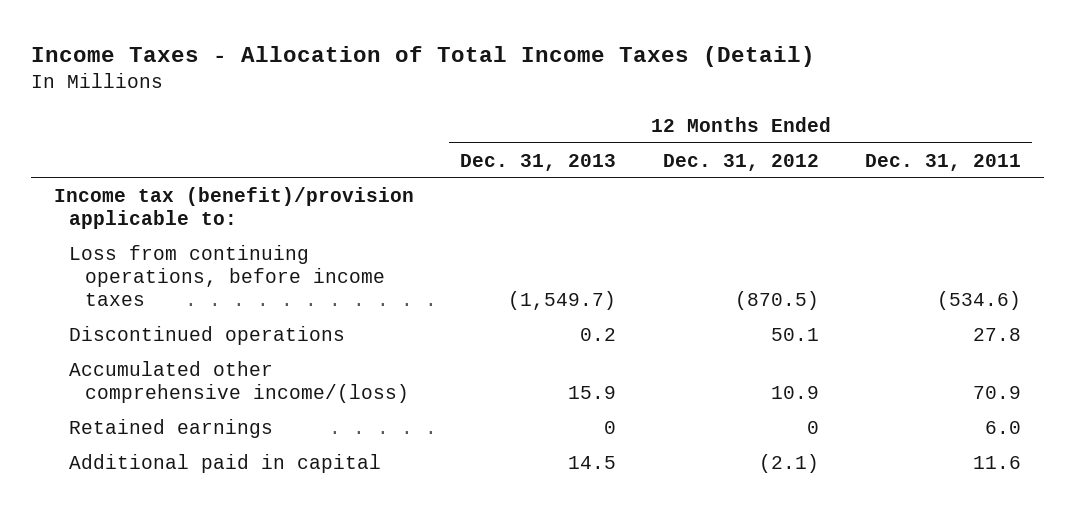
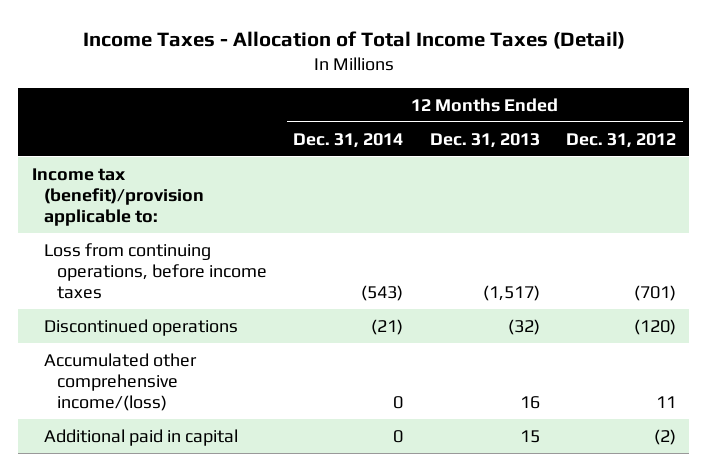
[864,153,1021,171] Dec. 31, 2011 -> none
none -> [293,132,404,148] Dec. 31, 2014
[69,418,274,438] Retained earnings -> none
[508,290,617,310] (1,549.7) -> [482,284,540,301] (1,517)
[734,290,819,310] (870.5) -> [634,284,677,301] (701)
[580,327,617,341] 0.2 -> [507,318,540,335] (32)
[770,327,819,341] 50.1 -> [634,318,677,335] (120)
[568,385,617,399] 15.9 -> [519,395,540,409] 16
[770,385,819,399] 10.9 -> [656,395,677,408] 11
[568,455,617,469] 14.5 -> [519,429,540,443] 15
[758,453,819,473] (2.1) -> [654,428,677,445] (2)

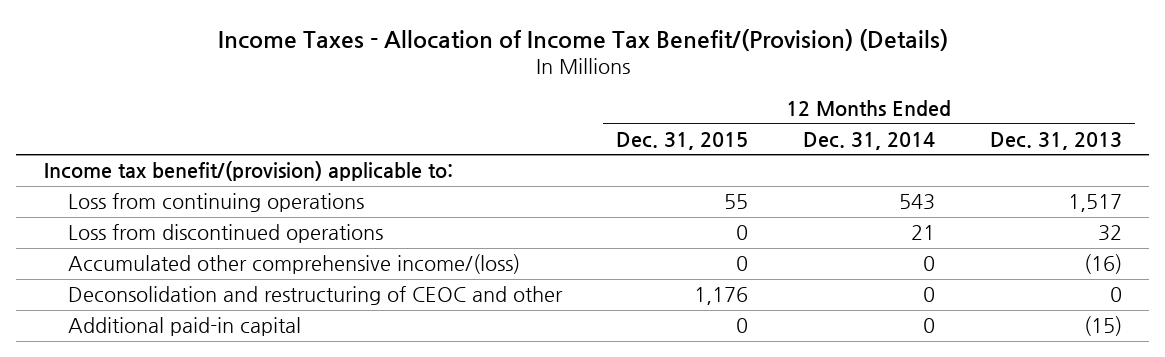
[82,30,625,49] Income Taxes - Allocation of Total Income Taxes (Detail) -> [217,28,948,51] Income Taxes - Allocation of Income Tax Benefit/(Provision) (Details)
[566,132,677,148] Dec. 31, 2012 -> none
none -> [616,131,749,150] Dec. 31, 2015
[31,167,205,226] Income tax (benefit)/provision applicable to: -> [43,161,453,182] Income tax benefit/(provision) applicable to:
[44,242,267,299] Loss from continuing operations, before income taxes -> [67,193,364,213] Loss from continuing operations
[361,284,404,301] (543) -> [899,194,936,211] 543
[482,284,540,301] (1,517) -> [1067,194,1122,213] 1,517
[44,318,239,336] Discontinued operations -> [67,224,383,244] Loss from discontinued operations
[371,318,404,335] (21) -> [911,225,936,241] 21
[507,318,540,335] (32) -> [1097,225,1122,242] 32
[519,395,540,409] 16 -> [1083,254,1122,275] (16)
none -> [67,286,563,306] Deconsolidation and restructuring of CEOC and other
[44,428,239,446] Additional paid in capital -> [67,317,301,337] Additional paid-in capital
[519,429,540,443] 15 -> [1083,316,1122,337] (15)

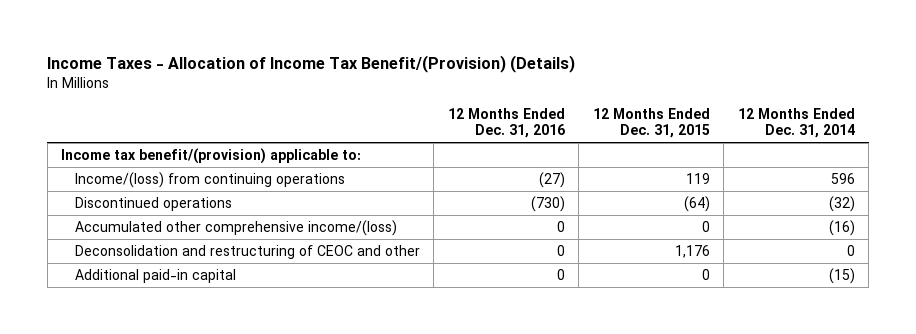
[989,131,1122,150] Dec. 31, 2013 -> none
none -> [447,107,565,139] 12 Months Ended Dec. 31, 2016
[67,193,364,213] Loss from continuing operations -> [74,171,345,188] Income/(loss) from continuing operations
[724,194,749,210] 55 -> [685,172,710,184] 119
[899,194,936,211] 543 -> [830,172,855,184] 596
[67,224,383,244] Loss from discontinued operations -> [74,196,232,211] Discontinued operations
[736,225,749,241] 0 -> [683,195,710,212] (64)
[911,225,936,241] 21 -> [828,195,855,212] (32)
[923,256,936,272] 0 -> [828,219,855,236] (16)
[923,318,936,334] 0 -> [828,267,855,284] (15)

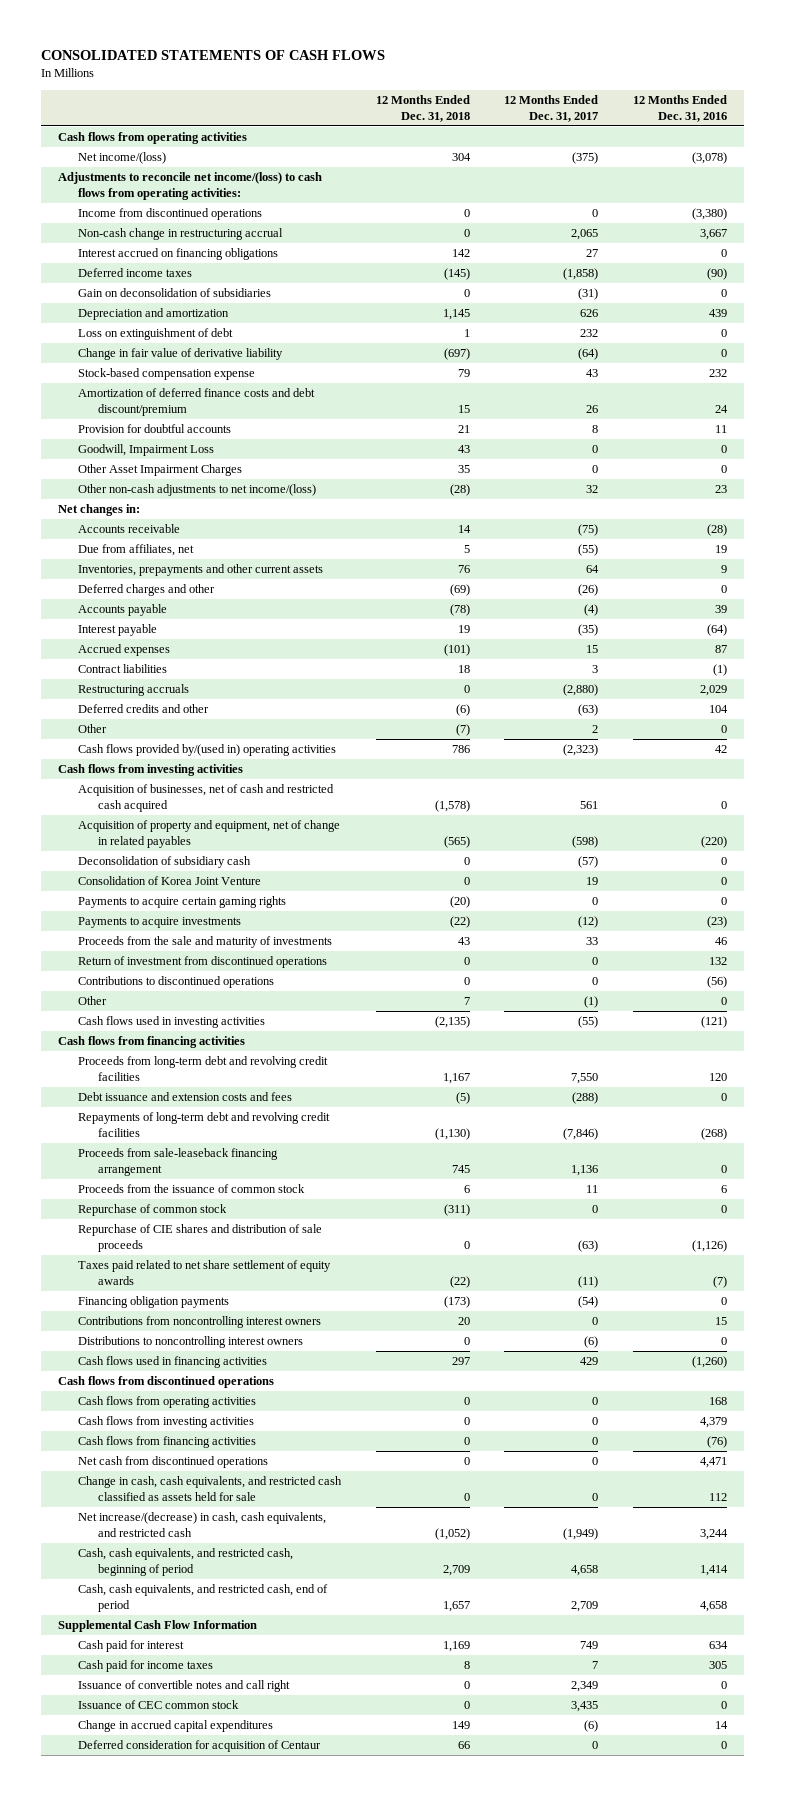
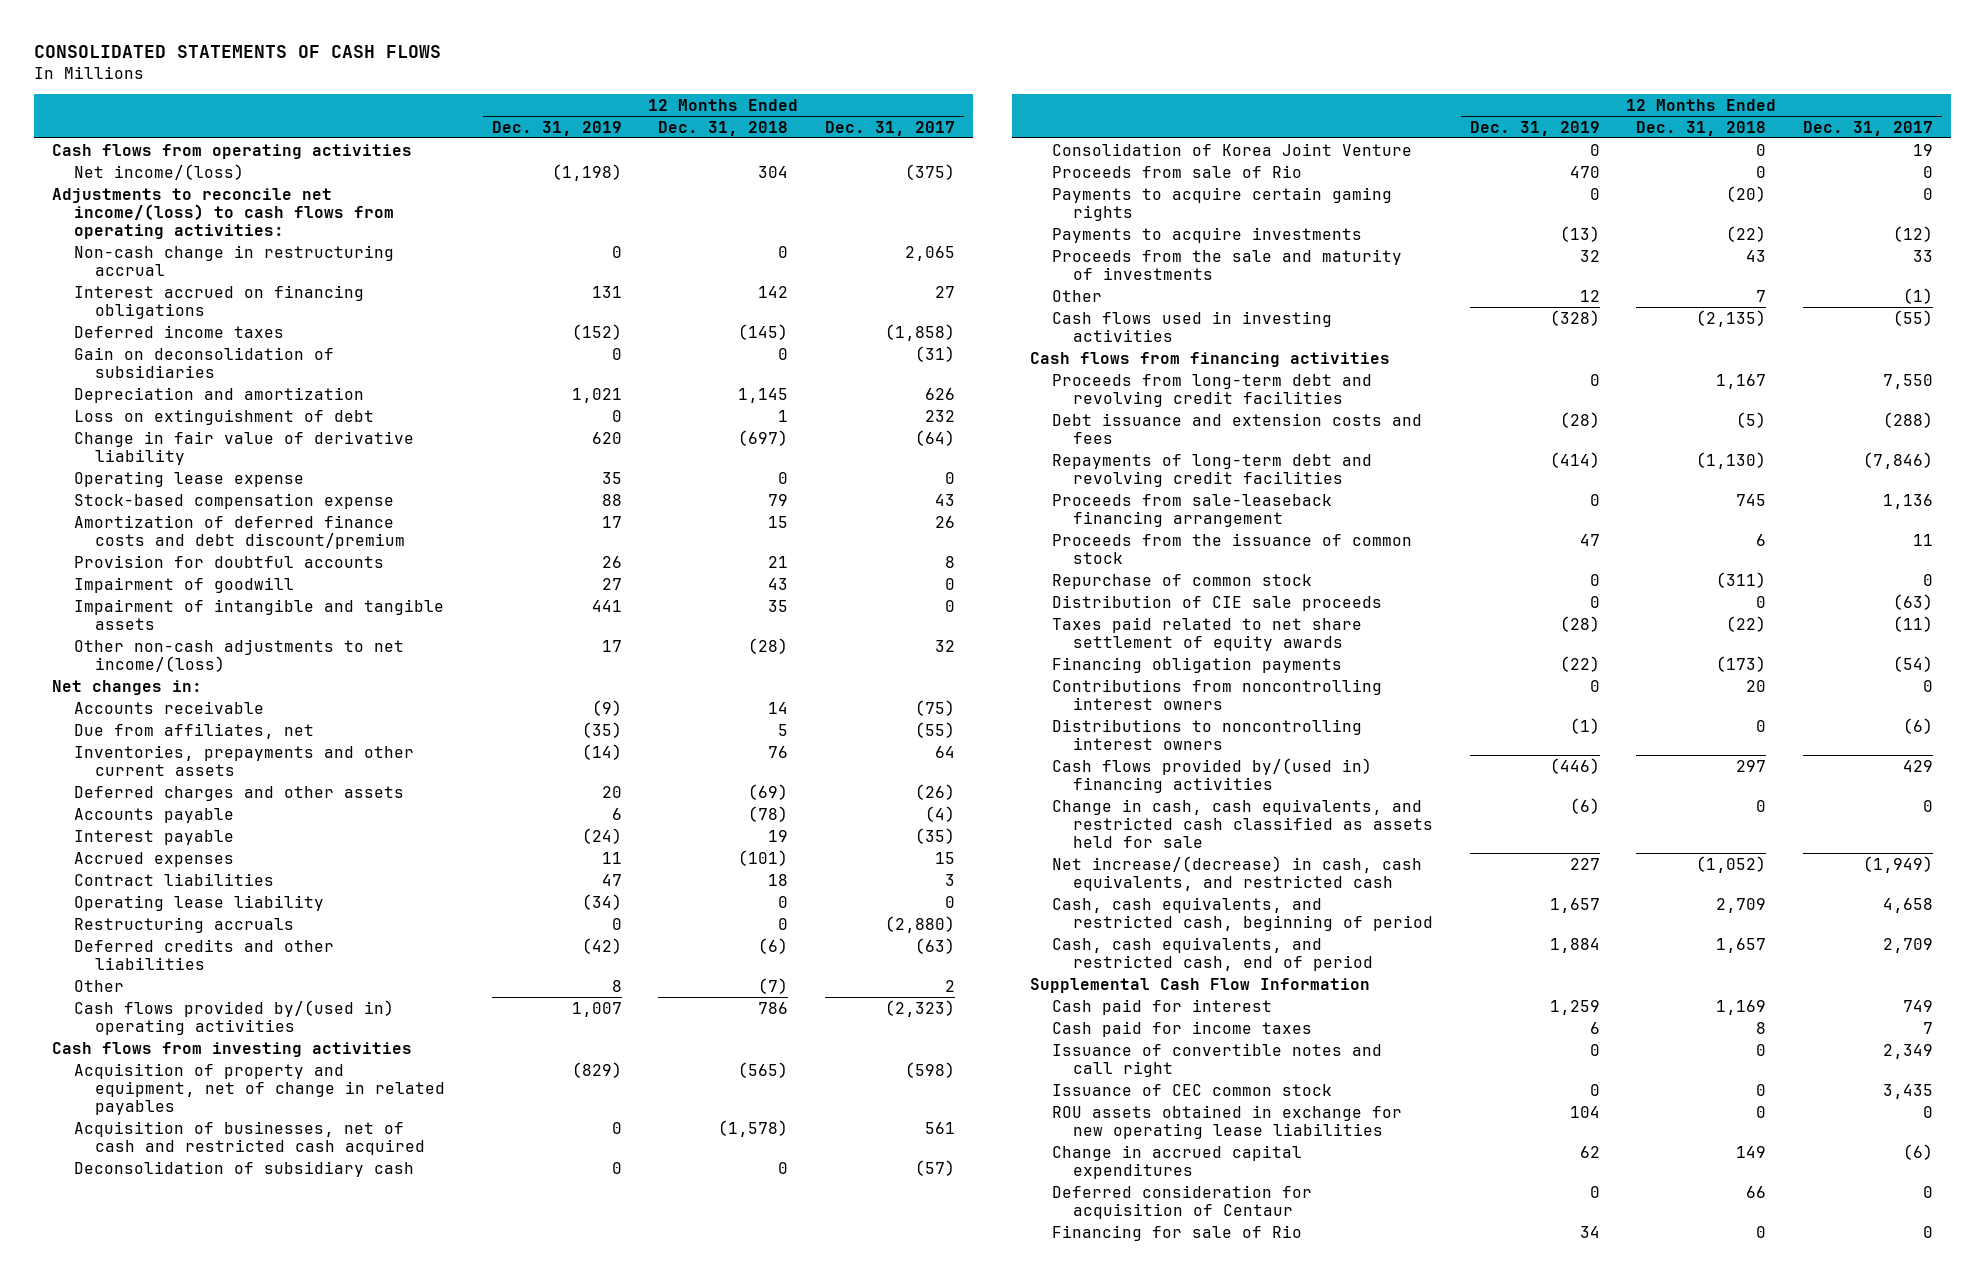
[632,95,727,123] 12 Months Ended Dec. 31, 2016 -> none
none -> [491,120,622,136] Dec. 31, 2019
[77,208,262,221] Income from discontinued operations -> none
none -> [73,470,304,487] Operating lease expense
[77,444,214,457] Goodwill, Impairment Loss -> [73,576,294,593] Impairment of goodwill
[77,464,242,477] Other Asset Impairment Charges -> [73,598,444,630] Impairment of intangible and tangible assets
[77,584,215,597] Deferred charges and other -> [73,785,404,801] Deferred charges and other assets
none -> [73,894,324,911] Operating lease liability
[77,704,209,714] Deferred credits and other -> [73,938,334,970] Deferred credits and other liabilities
[77,784,334,813] Acquisition of businesses, net of cash and restricted cash acquired -> [73,1120,426,1155] Acquisition of businesses, net of cash and restricted cash acquired
none -> [1051,164,1302,178] Proceeds from sale of Rio
[77,956,327,969] Return of investment from discontinued operations -> none
[77,976,274,989] Contributions to discontinued operations -> none
[77,1224,322,1253] Repurchase of CIE shares and distribution of sale proceeds -> [1051,594,1382,611] Distribution of CIE sale proceeds
[58,1376,275,1389] Cash flows from discontinued operations -> none
[77,1396,256,1409] Cash flows from operating activities -> none
[77,1416,254,1429] Cash flows from investing activities -> none
[77,1436,256,1449] Cash flows from financing activities -> none
[77,1456,268,1469] Net cash from discontinued operations -> none
[77,1356,267,1369] Cash flows used in financing activities -> [1051,757,1372,793] Cash flows provided by/(used in) financing activities
none -> [1051,1104,1402,1139] ROU assets obtained in exchange for new operating lease liabilities
none -> [1051,1224,1302,1241] Financing for sale of Rio

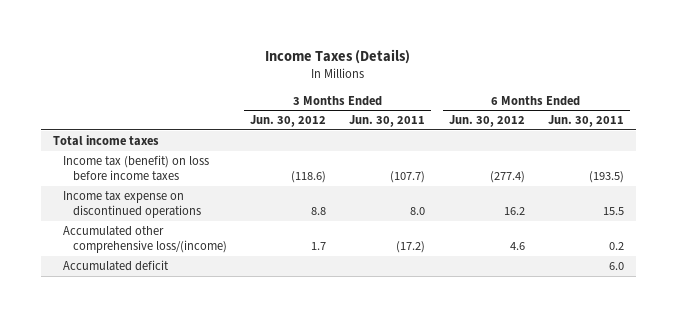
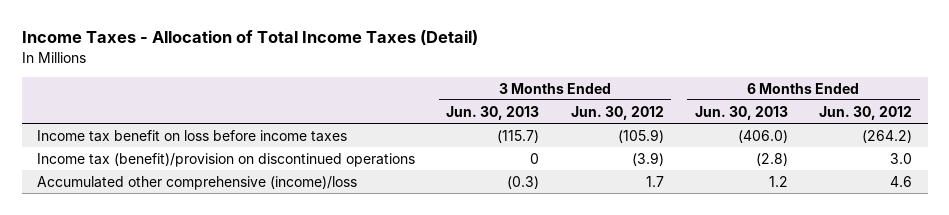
[265,48,411,64] Income Taxes (Details) -> [21,30,478,46] Income Taxes - Allocation of Total Income Taxes (Detail)
[349,115,426,128] Jun. 30, 2011 -> none
[548,115,625,128] Jun. 30, 2011 -> none
none -> [446,105,540,120] Jun. 30, 2013
none -> [694,105,788,120] Jun. 30, 2013
[52,134,159,146] Total income taxes -> none
[62,259,169,271] Accumulated deficit -> none
[62,154,209,182] Income tax (benefit) on loss before income taxes -> [37,129,348,142] Income tax benefit on loss before income taxes
[291,171,327,184] (118.6) -> [617,128,664,143] (105.9)
[489,171,525,184] (277.4) -> [862,129,913,143] (264.2)
[62,190,201,219] Income tax expense on discontinued operations -> [37,152,416,167] Income tax (benefit)/provision on discontinued operations
[311,207,327,216] 8.8 -> [631,151,664,166] (3.9)
[503,207,525,216] 16.2 -> [890,152,913,164] 3.0
[62,225,227,254] Accumulated other comprehensive loss/(income) -> [37,175,358,190] Accumulated other comprehensive (income)/loss

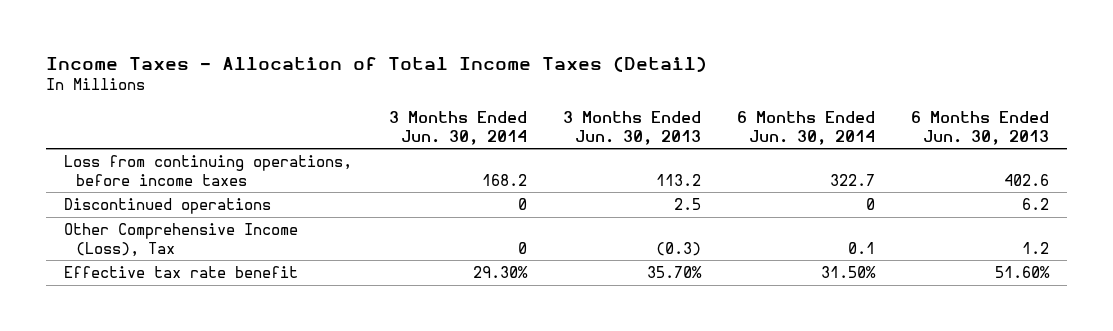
[570,105,664,120] Jun. 30, 2012 -> none
[819,105,913,120] Jun. 30, 2012 -> none
none -> [388,111,527,145] 3 Months Ended Jun. 30, 2014
none -> [736,111,875,145] 6 Months Ended Jun. 30, 2014
[37,129,348,142] Income tax benefit on loss before income taxes -> [64,155,353,186] Loss from continuing operations, before income taxes
[497,129,540,143] (115.7) -> [655,173,701,186] 113.2
[737,129,788,143] (406.0) -> [1003,173,1049,186] 402.6
[37,152,416,167] Income tax (benefit)/provision on discontinued operations -> [64,198,272,215] Discontinued operations
[530,152,540,164] 0 -> [673,198,701,211] 2.5
[755,152,788,166] (2.8) -> [1021,198,1049,211] 6.2
[37,175,358,190] Accumulated other comprehensive (income)/loss -> [64,223,299,257] Other Comprehensive Income (Loss), Tax
none -> [64,266,299,279] Effective tax rate benefit

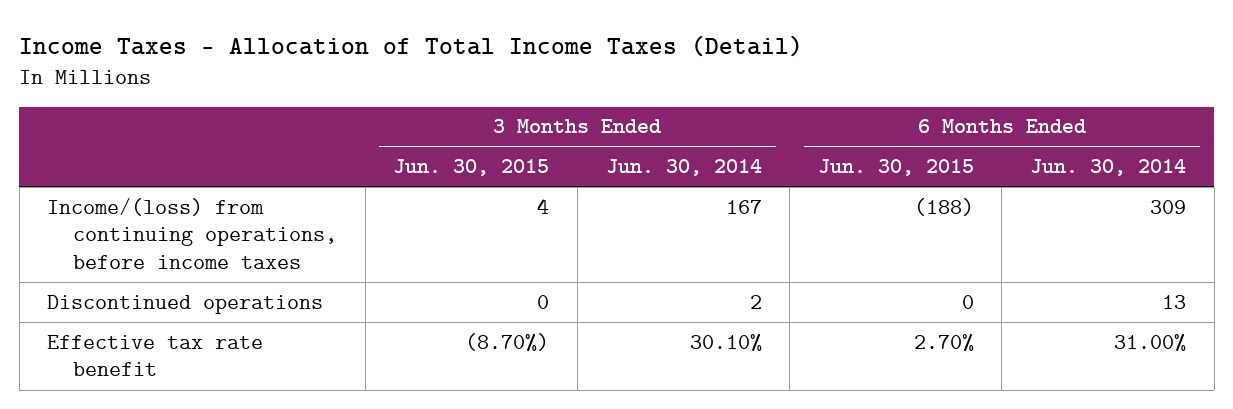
[562,111,701,145] 3 Months Ended Jun. 30, 2013 -> none
[910,111,1049,145] 6 Months Ended Jun. 30, 2013 -> none
none -> [393,159,550,177] Jun. 30, 2015
none -> [817,159,974,177] Jun. 30, 2015
[64,223,299,257] Other Comprehensive Income (Loss), Tax -> none
[64,155,353,186] Loss from continuing operations, before income taxes -> [47,197,337,270] Income/(loss) from continuing operations, before income taxes
[481,173,527,186] 168.2 -> [725,199,762,214] 167
[829,173,875,186] 322.7 -> [1150,199,1187,214] 309
[517,198,527,211] 0 -> [749,294,762,309] 2
[865,198,875,211] 0 -> [1162,294,1187,309] 13
[472,266,528,279] 29.30% -> [689,332,762,352] 30.10%
[820,266,876,279] 31.50% -> [1114,332,1187,352] 31.00%

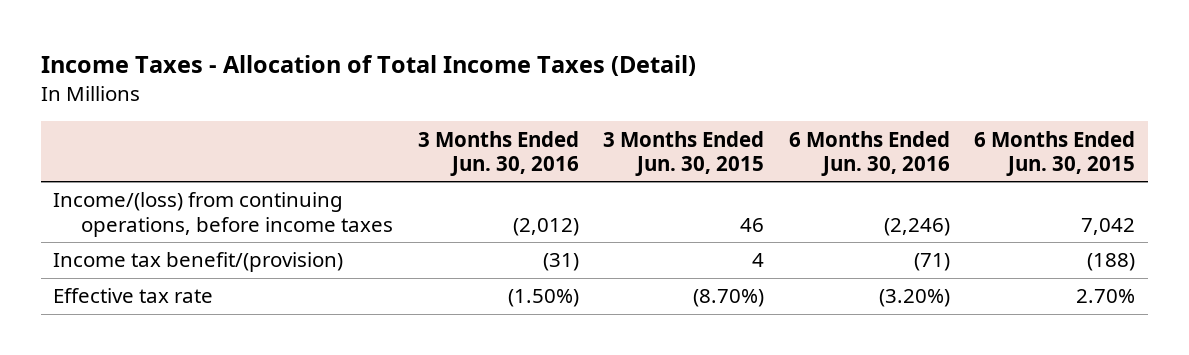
[605,159,762,177] Jun. 30, 2014 -> none
[1030,159,1187,177] Jun. 30, 2014 -> none
none -> [417,130,579,176] 3 Months Ended Jun. 30, 2016
none -> [788,130,950,176] 6 Months Ended Jun. 30, 2016
[47,294,324,314] Discontinued operations -> none
[537,197,550,214] 4 -> [740,217,765,232] 46
[913,197,974,216] (188) -> [1081,217,1136,235] 7,042
none -> [53,252,344,273] Income tax benefit/(provision)
[47,334,264,377] Effective tax rate benefit -> [53,288,214,304] Effective tax rate

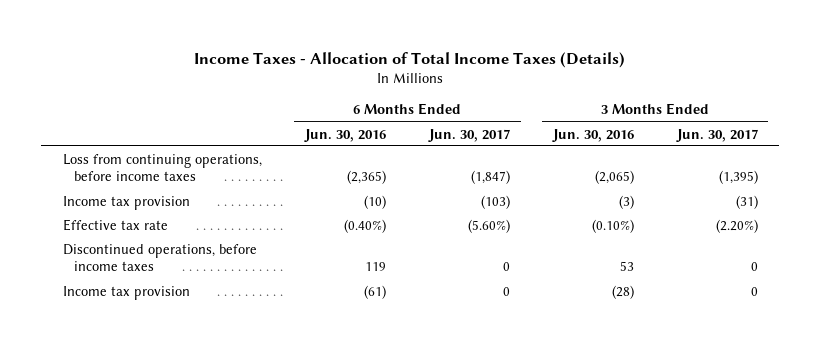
[41,54,697,76] Income Taxes - Allocation of Total Income Taxes (Detail) -> [194,51,626,68] Income Taxes - Allocation of Total Income Taxes (Details)
[603,130,765,176] 3 Months Ended Jun. 30, 2015 -> none
[974,130,1136,176] 6 Months Ended Jun. 30, 2015 -> none
none -> [427,128,510,142] Jun. 30, 2017
none -> [675,128,758,142] Jun. 30, 2017
[53,192,394,237] Income/(loss) from continuing operations, before income taxes -> [62,153,262,182] Loss from continuing operations, before income taxes
[512,217,579,236] (2,012) -> [594,170,634,185] (2,065)
[883,217,950,236] (2,246) -> [346,170,386,185] (2,365)
[53,252,344,273] Income tax benefit/(provision) -> [62,195,190,210] Income tax provision
[542,253,579,272] (31) -> [618,194,634,209] (3)
[913,253,950,272] (71) -> [363,194,386,209] (10)
[507,289,579,308] (1.50%) -> [591,218,634,233] (0.10%)
[878,289,950,308] (3.20%) -> [343,218,386,233] (0.40%)
none -> [62,243,257,272] Discontinued operations, before income taxes
none -> [62,285,190,300] Income tax provision

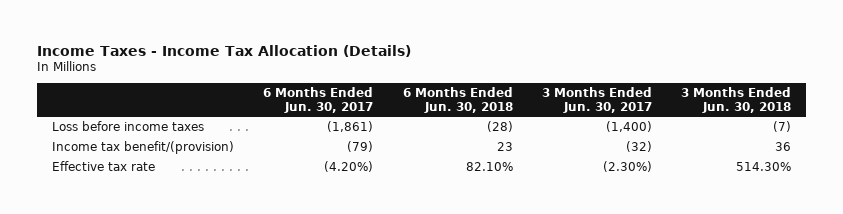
[194,51,626,68] Income Taxes - Allocation of Total Income Taxes (Details) -> [37,44,412,57] Income Taxes - Income Tax Allocation (Details)
[303,128,386,142] Jun. 30, 2016 -> none
[551,128,634,142] Jun. 30, 2016 -> none
none -> [402,87,513,113] 6 Months Ended Jun. 30, 2018
none -> [681,87,792,113] 3 Months Ended Jun. 30, 2018
[62,243,257,272] Discontinued operations, before income taxes -> none
[62,285,190,300] Income tax provision -> none
[62,153,262,182] Loss from continuing operations, before income taxes -> [52,121,205,132] Loss before income taxes
[470,170,510,185] (1,847) -> [327,121,374,133] (1,861)
[718,170,758,185] (1,395) -> [605,121,652,133] (1,400)
[62,195,190,210] Income tax provision -> [52,141,235,155] Income tax benefit/(provision)
[480,194,510,209] (103) -> [347,141,374,153] (79)
[735,194,758,209] (31) -> [625,141,652,153] (32)
[467,218,510,233] (5.60%) -> [324,161,374,173] (4.20%)
[715,218,758,233] (2.20%) -> [602,161,652,173] (2.30%)

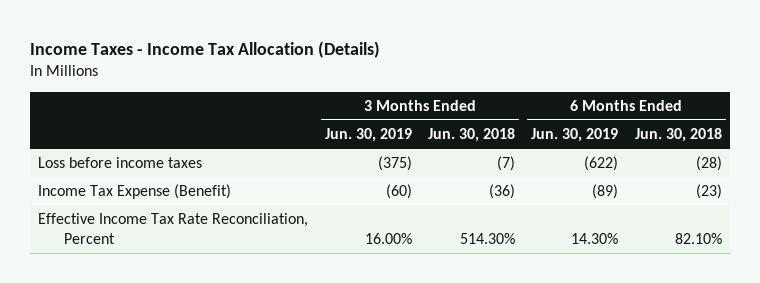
[263,87,374,113] 6 Months Ended Jun. 30, 2017 -> none
[541,87,652,113] 3 Months Ended Jun. 30, 2017 -> none
none -> [324,128,412,143] Jun. 30, 2019
none -> [531,128,619,143] Jun. 30, 2019
[52,141,235,155] Income tax benefit/(provision) -> [38,184,232,200] Income Tax Expense (Benefit)
[496,142,513,152] 23 -> [695,184,722,200] (23)
[775,142,792,152] 36 -> [489,184,516,200] (36)
[52,161,156,172] Effective tax rate -> [38,213,309,244] Effective Income Tax Rate Reconciliation, Percent

